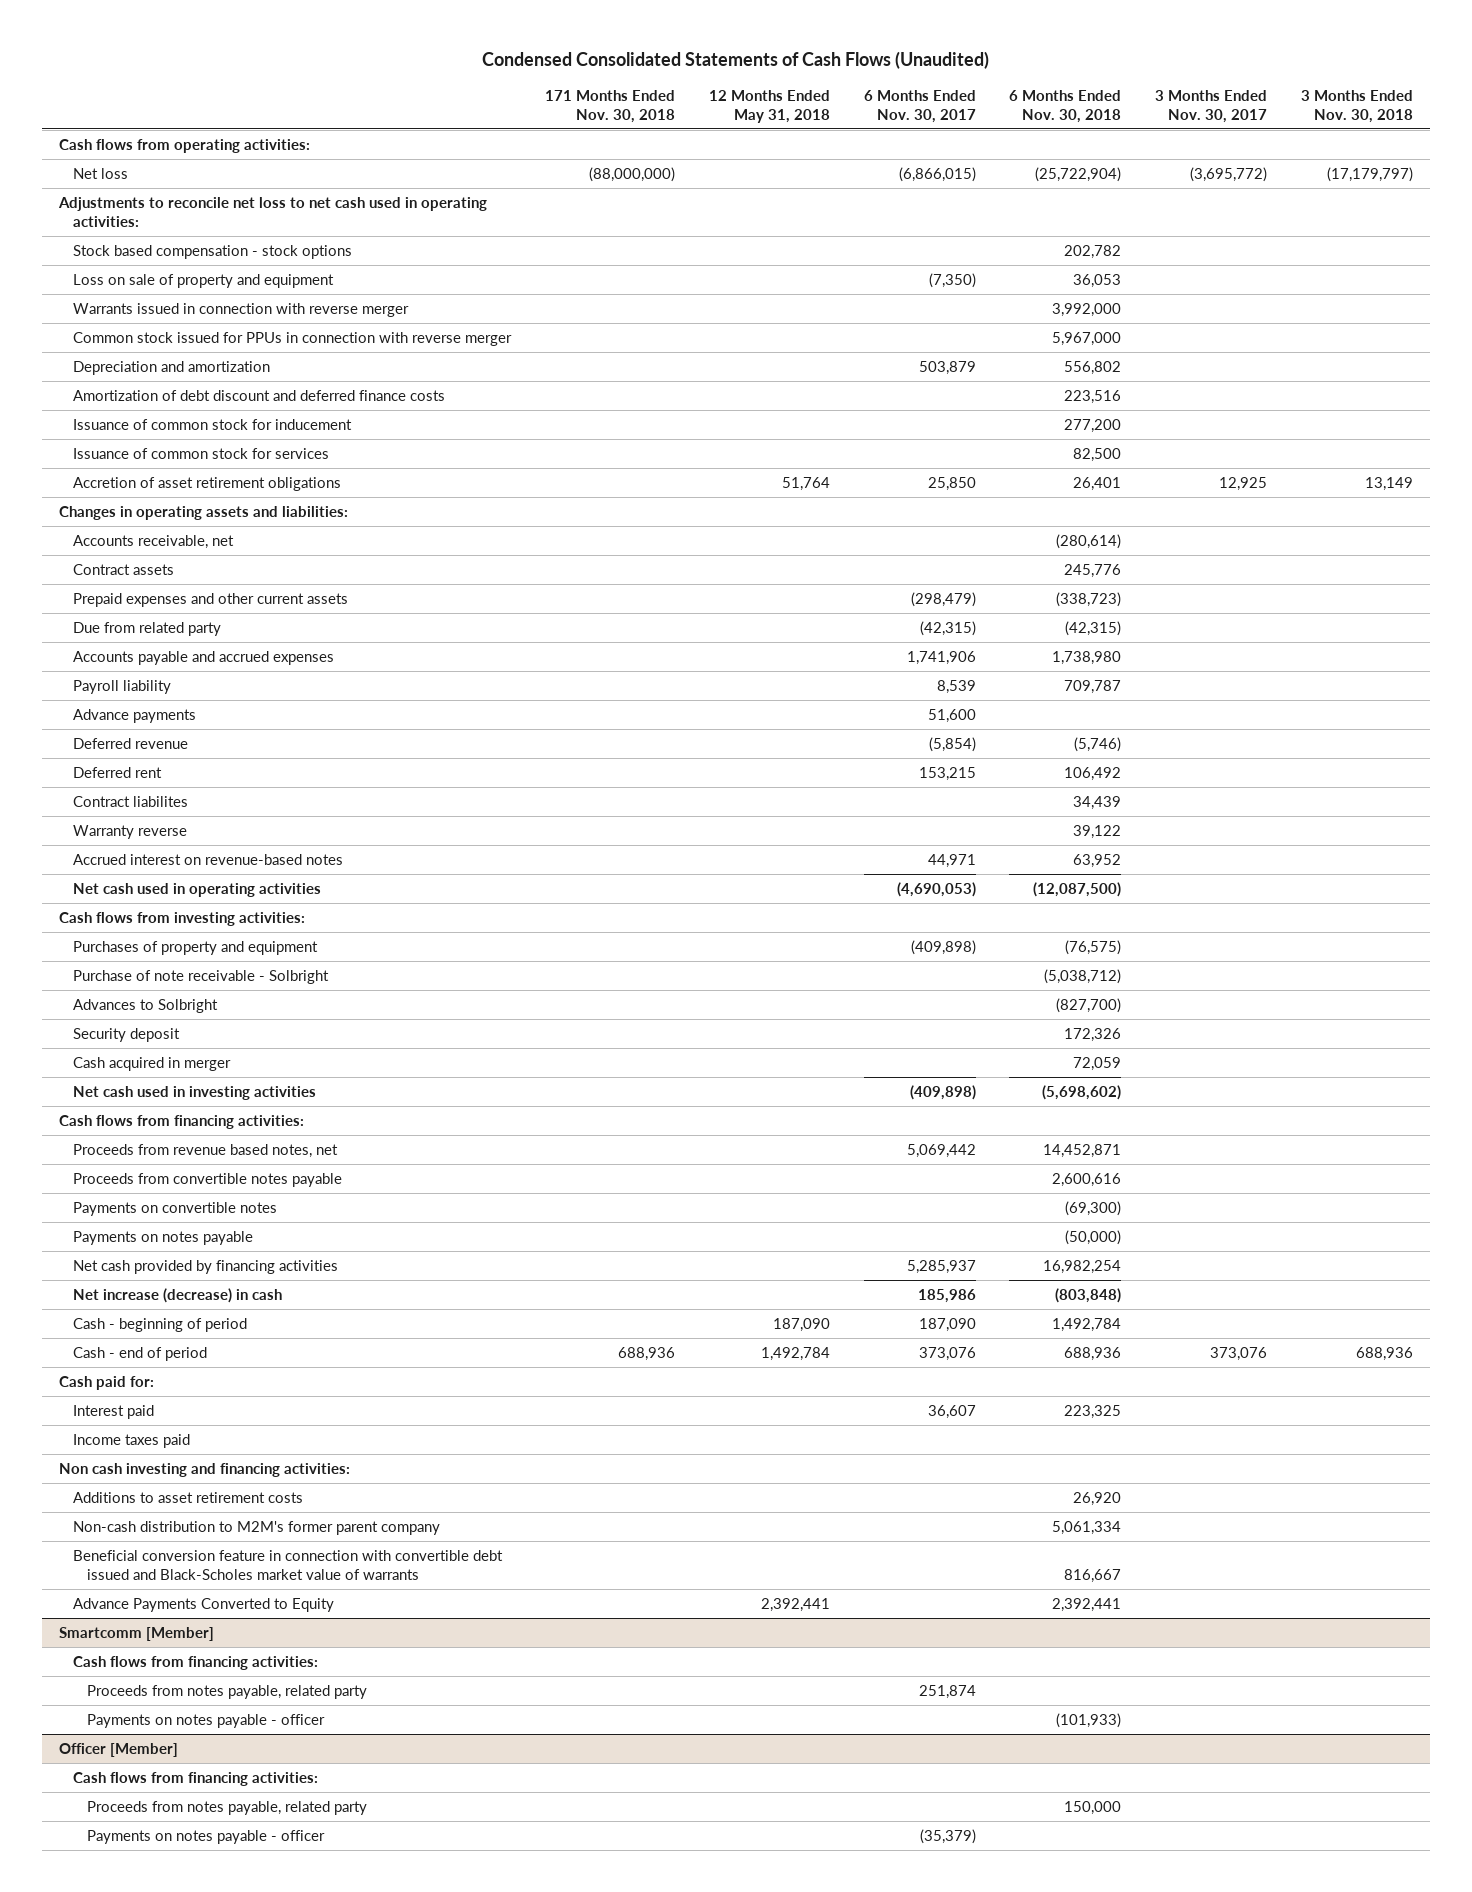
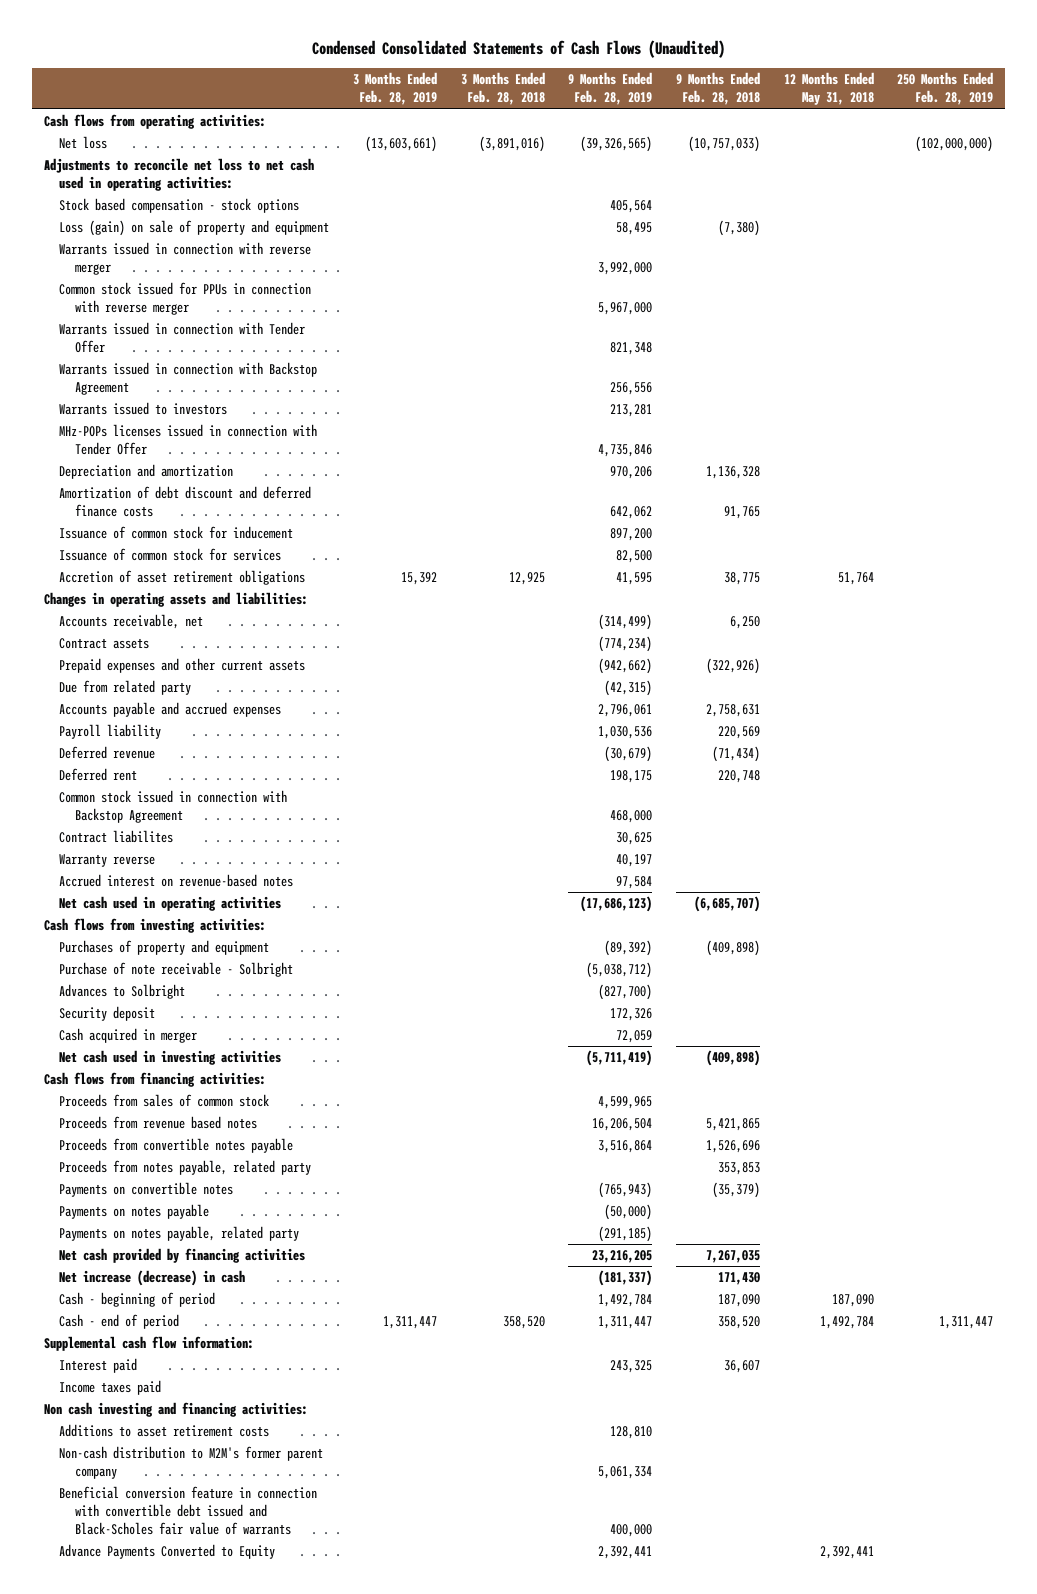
[544,90,675,123] 171 Months Ended Nov. 30, 2018 -> none
[863,90,976,123] 6 Months Ended Nov. 30, 2017 -> none
[1009,90,1122,123] 6 Months Ended Nov. 30, 2018 -> none
[1155,90,1268,123] 3 Months Ended Nov. 30, 2017 -> none
[1301,90,1414,123] 3 Months Ended Nov. 30, 2018 -> none
none -> [352,72,437,106] 3 Months Ended Feb. 28, 2019
none -> [460,72,545,106] 3 Months Ended Feb. 28, 2018
none -> [568,72,653,106] 9 Months Ended Feb. 28, 2019
none -> [675,72,760,106] 9 Months Ended Feb. 28, 2018
none -> [897,72,994,106] 250 Months Ended Feb. 28, 2019
[73,273,335,288] Loss on sale of property and equipment -> [59,220,330,237] Loss (gain) on sale of property and equipment
none -> [59,322,306,354] Warrants issued in connection with Tender Offer
none -> [59,362,318,396] Warrants issued in connection with Backstop Agreement
none -> [59,402,228,416] Warrants issued to investors
none -> [59,424,318,456] MHz-POPs licenses issued in connection with Tender Offer
[73,708,197,723] Advance payments -> none
none -> [59,790,288,824] Common stock issued in connection with Backstop Agreement
none -> [59,1094,270,1108] Proceeds from sales of common stock
[73,1143,339,1158] Proceeds from revenue based notes, net -> [59,1116,258,1130] Proceeds from revenue based notes
none -> [59,1160,312,1176] Proceeds from notes payable, related party
none -> [59,1226,300,1242] Payments on notes payable, related party
[59,1375,155,1390] Cash paid for: -> none
none -> [43,1336,254,1352] Supplemental cash flow information:
[73,1549,504,1580] Beneficial conversion feature in connection with convertible debt issued and Black-Scholes market value of warrants -> [59,1486,318,1536] Beneficial conversion feature in connection with convertible debt issued and Black-Scholes fair value of warrants
[59,1626,215,1641] Smartcomm [Member] -> none
[73,1655,319,1670] Cash flows from financing activities: -> none
[87,1684,368,1699] Proceeds from notes payable, related party -> none
[87,1713,326,1728] Payments on notes payable - officer -> none
[59,1742,179,1757] Officer [Member] -> none
[73,1771,319,1786] Cash flows from financing activities: -> none
[87,1800,368,1815] Proceeds from notes payable, related party -> none
[87,1829,326,1844] Payments on notes payable - officer -> none

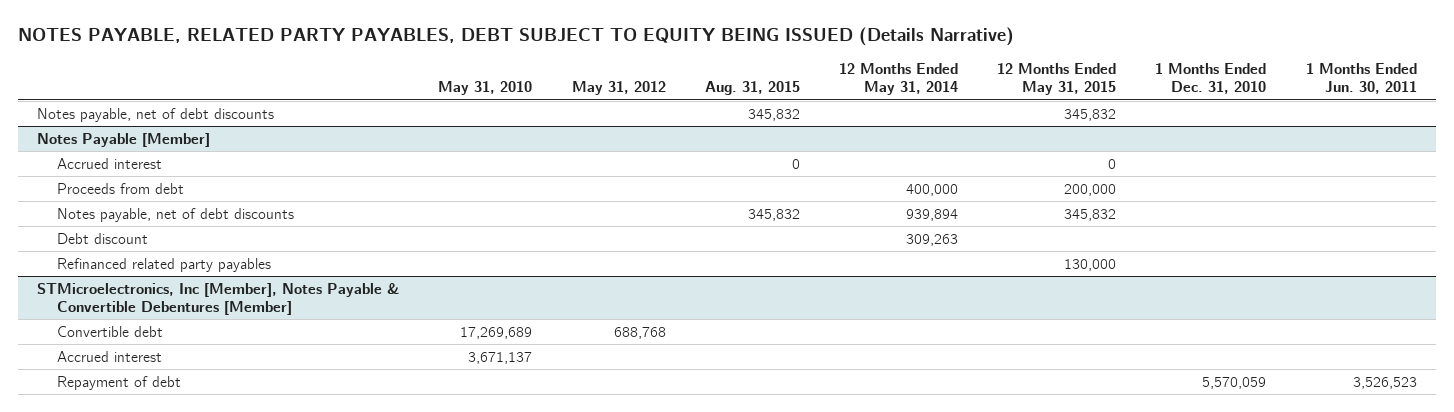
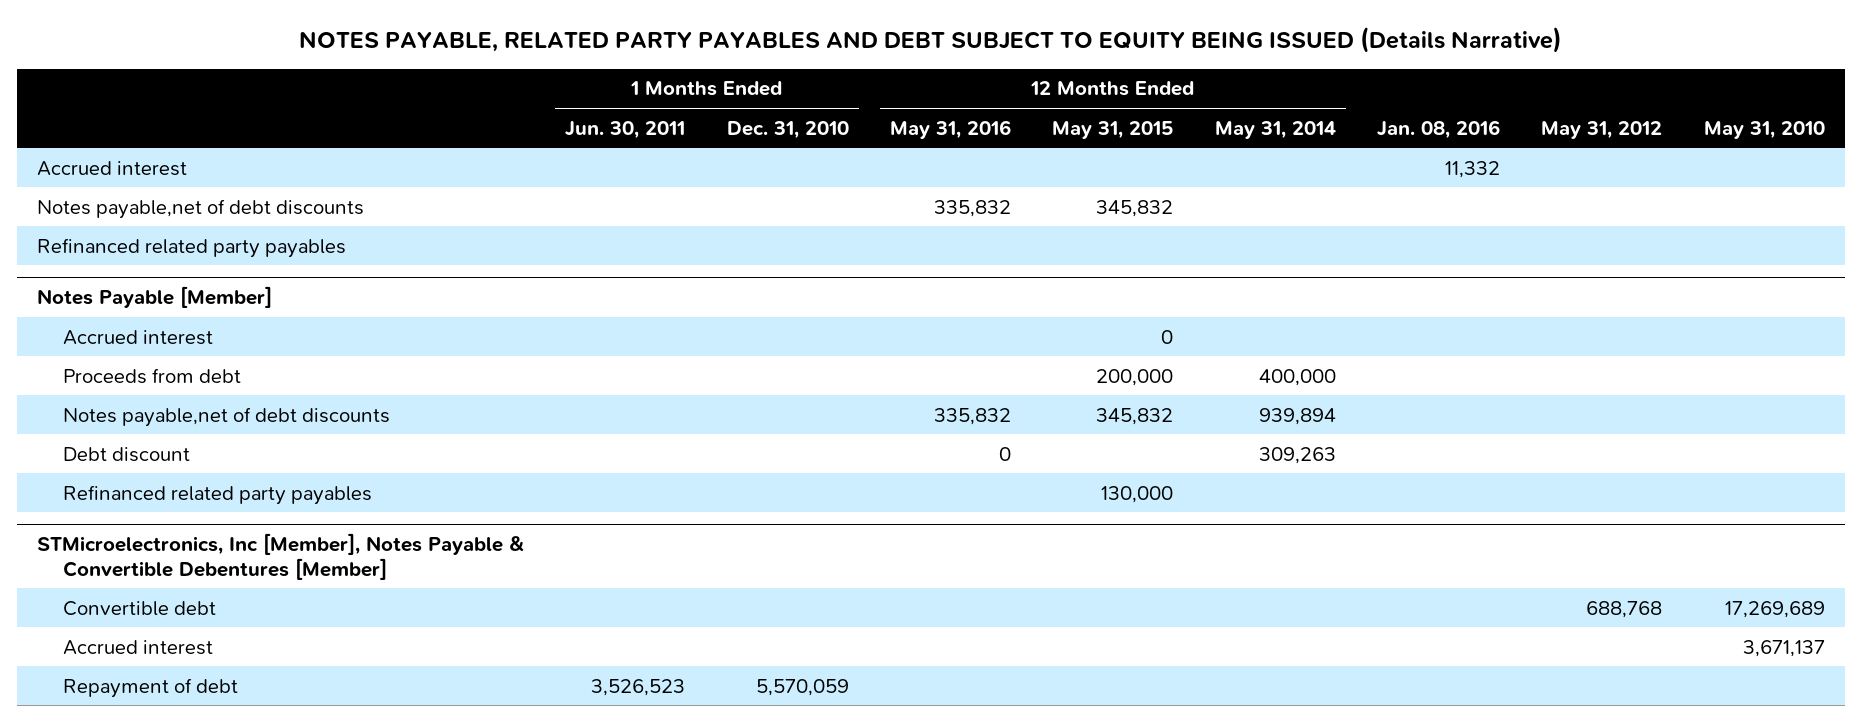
[17,27,1014,47] NOTES PAYABLE, RELATED PARTY PAYABLES, DEBT SUBJECT TO EQUITY BEING ISSUED (Details Narrative) -> [298,27,1562,54] NOTES PAYABLE, RELATED PARTY PAYABLES AND DEBT SUBJECT TO EQUITY BEING ISSUED (Details Narrative)
[704,81,800,96] Aug. 31, 2015 -> none
none -> [890,119,1012,139] May 31, 2016
none -> [1377,119,1501,139] Jan. 08, 2016
none -> [37,160,188,176] Accrued interest
[37,107,275,122] Notes payable, net of debt discounts -> [37,198,365,219] Notes payable,net of debt discounts
none -> [37,237,347,258] Refinanced related party payables
[57,207,295,222] Notes payable, net of debt discounts -> [62,406,390,427] Notes payable,net of debt discounts

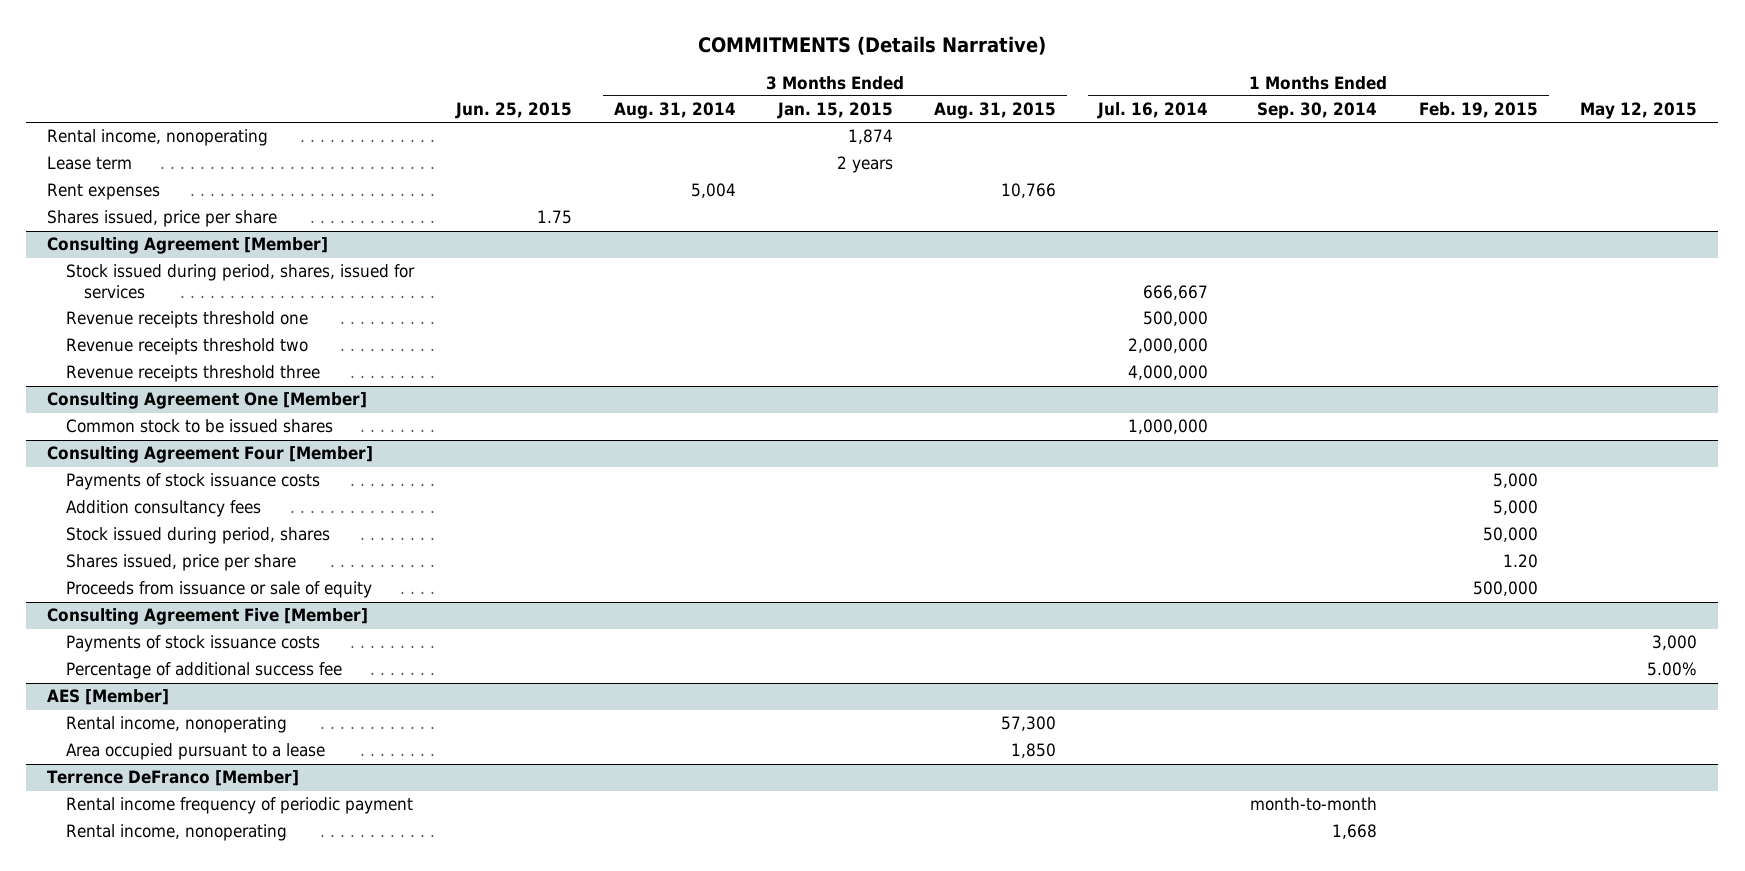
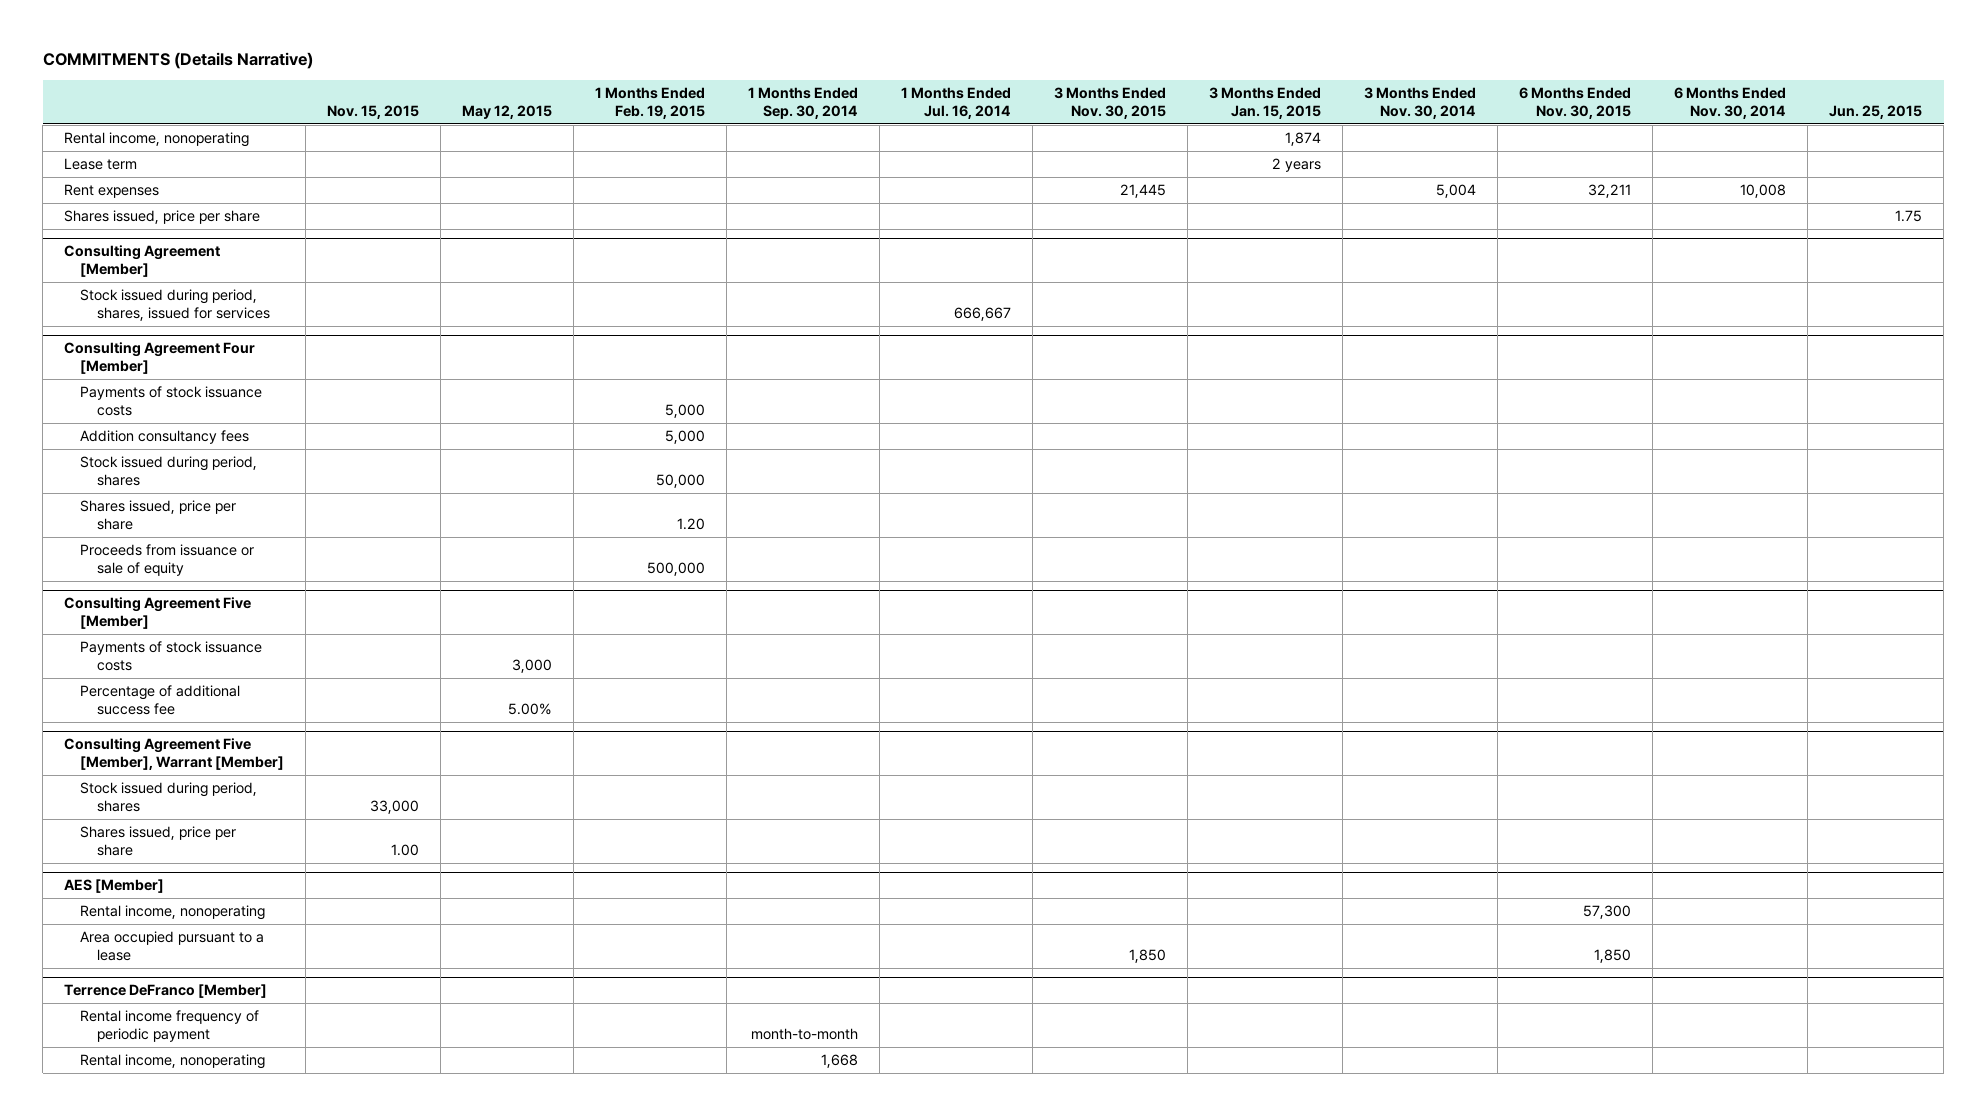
[613,102,736,120] Aug. 31, 2014 -> none
[934,102,1057,120] Aug. 31, 2015 -> none
none -> [327,104,420,119] Nov. 15, 2015
none -> [1054,86,1167,119] 3 Months Ended Nov. 30, 2015
none -> [1364,86,1477,119] 3 Months Ended Nov. 30, 2014
none -> [1519,86,1632,119] 6 Months Ended Nov. 30, 2015
none -> [1674,86,1787,119] 6 Months Ended Nov. 30, 2014
[65,311,308,329] Revenue receipts threshold one -> none
[65,338,308,356] Revenue receipts threshold two -> none
[65,365,320,383] Revenue receipts threshold three -> none
[47,392,368,410] Consulting Agreement One [Member] -> none
[65,419,333,434] Common stock to be issued shares -> none
none -> [64,738,285,771] Consulting Agreement Five [Member], Warrant [Member]
none -> [80,782,258,813] Stock issued during period, shares
none -> [80,826,237,857] Shares issued, price per share

